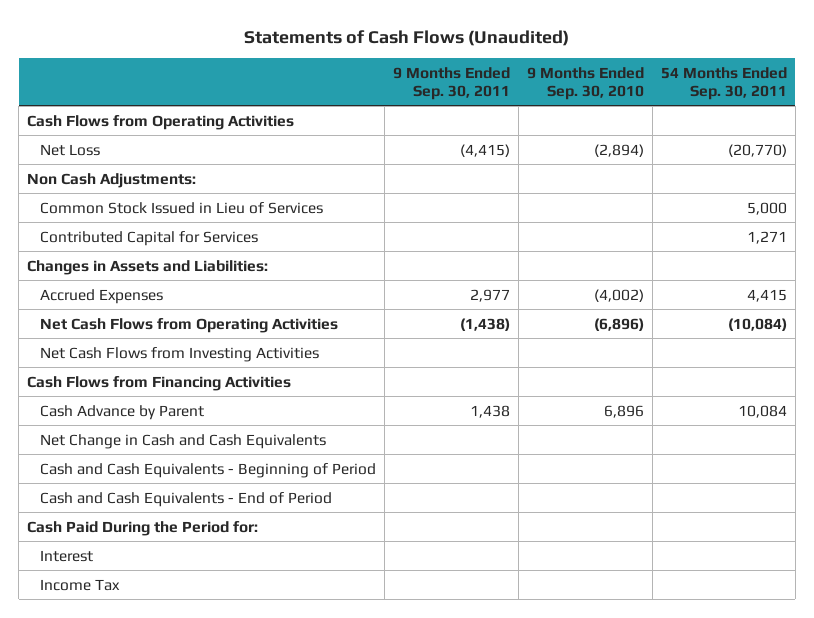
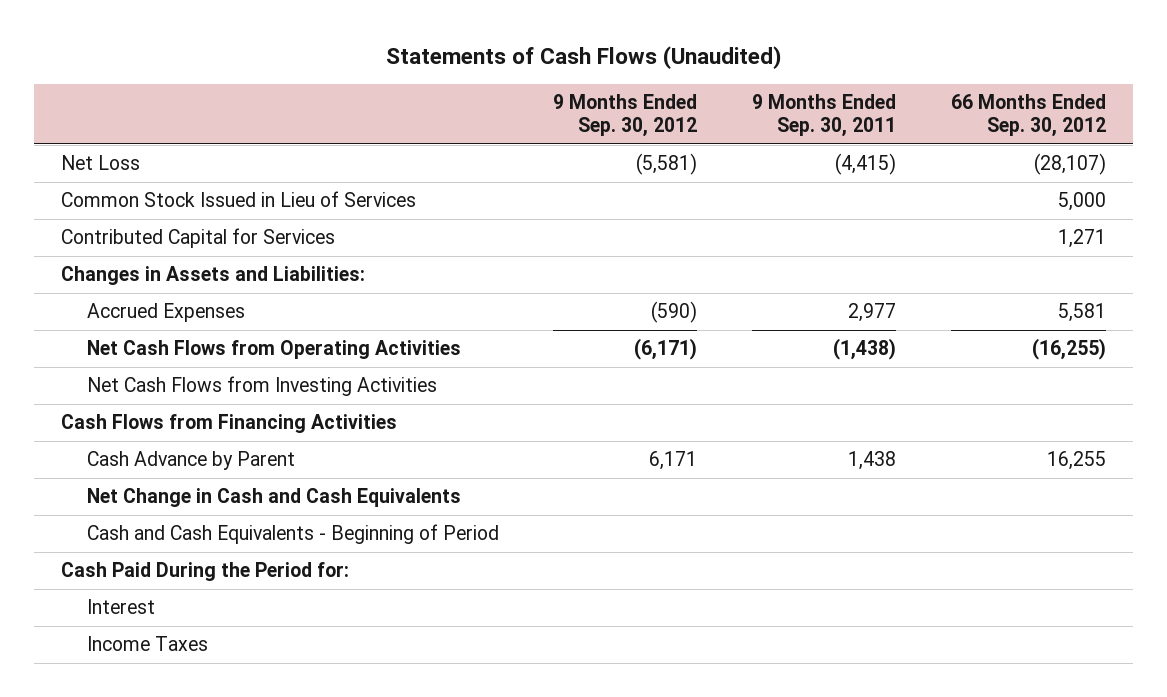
[527,66,645,100] 9 Months Ended Sep. 30, 2010 -> none
[660,66,787,100] 54 Months Ended Sep. 30, 2011 -> none
none -> [553,94,698,138] 9 Months Ended Sep. 30, 2012
none -> [950,94,1106,138] 66 Months Ended Sep. 30, 2012
[27,114,295,130] Cash Flows from Operating Activities -> none
[27,172,197,188] Non Cash Adjustments: -> none
[40,491,333,507] Cash and Cash Equivalents - End of Period -> none
[40,578,121,591] Income Tax -> [86,636,208,652] Income Taxes

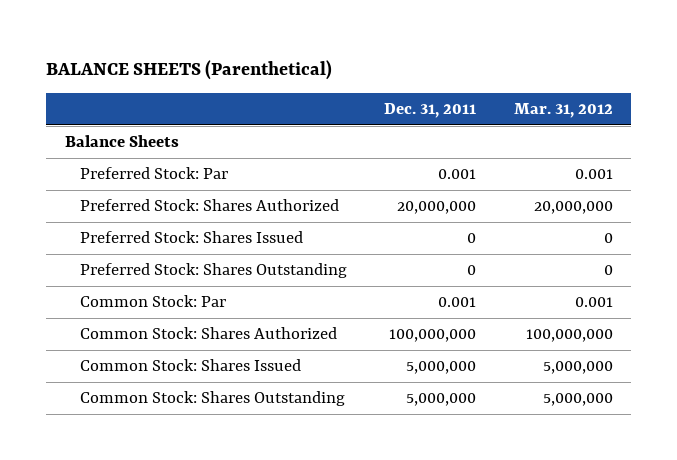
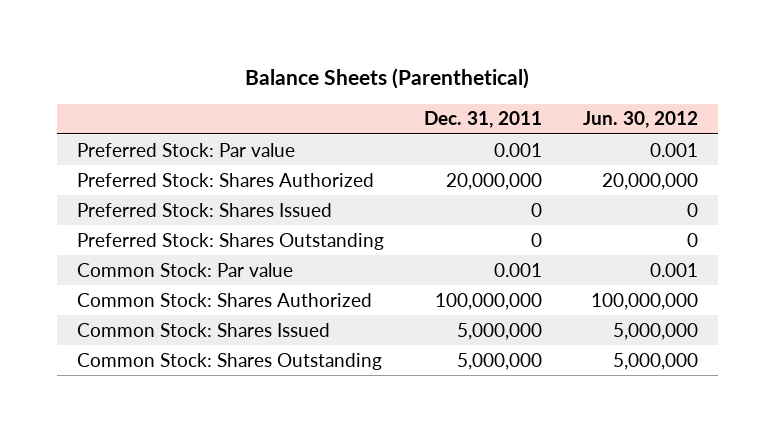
[46,59,333,80] BALANCE SHEETS (Parenthetical) -> [245,68,530,90] Balance Sheets (Parenthetical)
[513,102,613,118] Mar. 31, 2012 -> none
none -> [582,111,698,129] Jun. 30, 2012
[64,135,179,148] Balance Sheets -> none
[79,167,228,180] Preferred Stock: Par -> [77,142,296,157] Preferred Stock: Par value
[79,295,226,308] Common Stock: Par -> [77,262,294,277] Common Stock: Par value

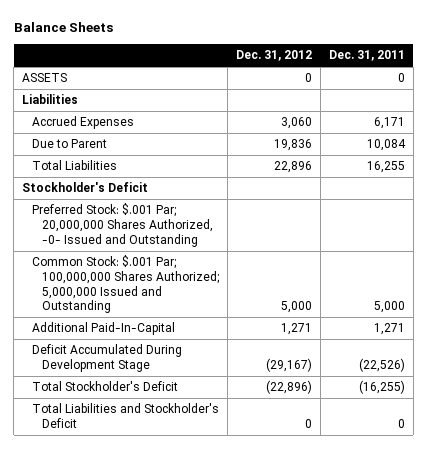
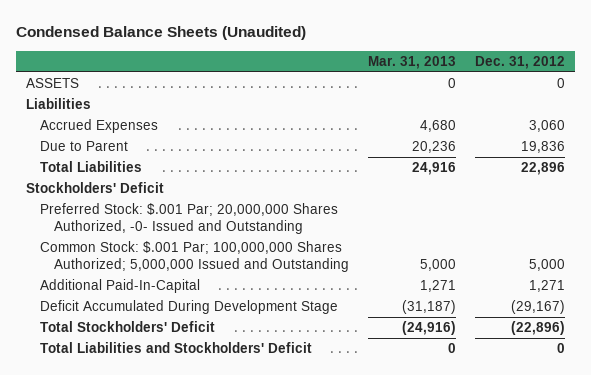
[13,22,113,33] Balance Sheets -> [16,26,307,41] Condensed Balance Sheets (Unaudited)
[328,50,405,62] Dec. 31, 2011 -> none
none -> [367,55,456,69] Mar. 31, 2013
[21,182,148,193] Stockholder's Deficit -> [25,182,164,194] Stockholders' Deficit
[32,381,179,392] Total Stockholder's Deficit -> [39,321,215,333] Total Stockholders' Deficit
[32,403,220,429] Total Liabilities and Stockholder's Deficit -> [39,342,312,354] Total Liabilities and Stockholders' Deficit

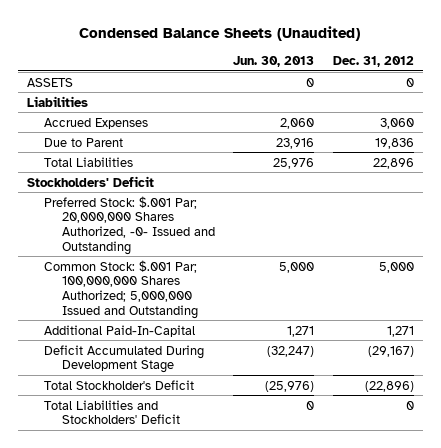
[367,55,456,69] Mar. 31, 2013 -> none
none -> [233,55,315,67] Jun. 30, 2013
[39,321,215,333] Total Stockholders' Deficit -> [44,379,195,390] Total Stockholder's Deficit

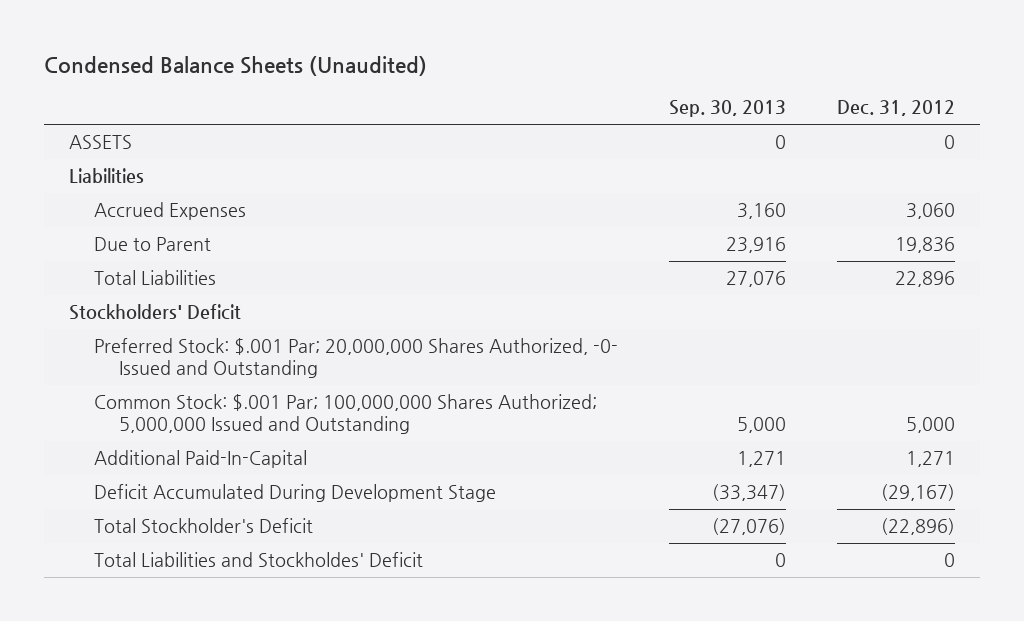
[233,55,315,67] Jun. 30, 2013 -> none
none -> [669,100,787,118] Sep. 30, 2013
[44,399,180,425] Total Liabilities and Stockholders' Deficit -> [94,552,424,568] Total Liabilities and Stockholdes' Deficit

